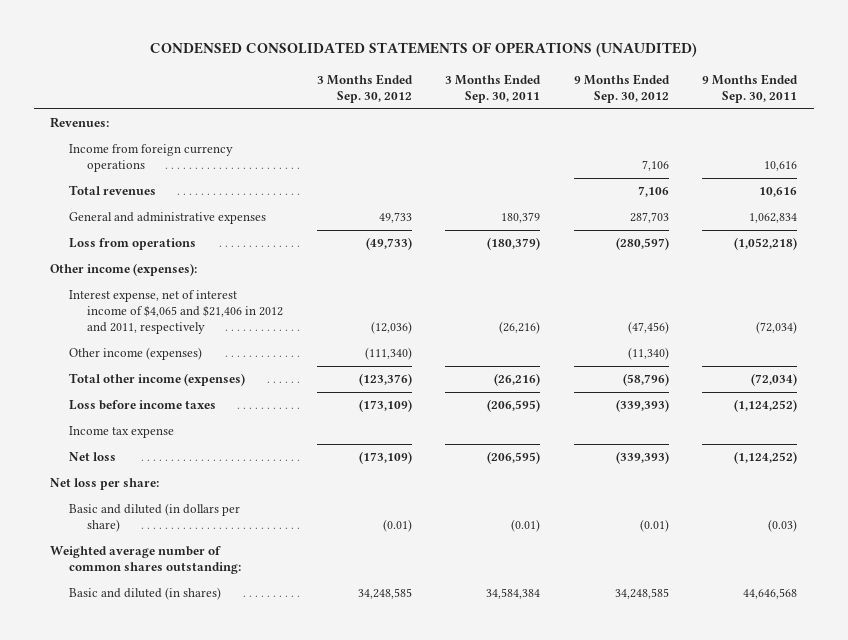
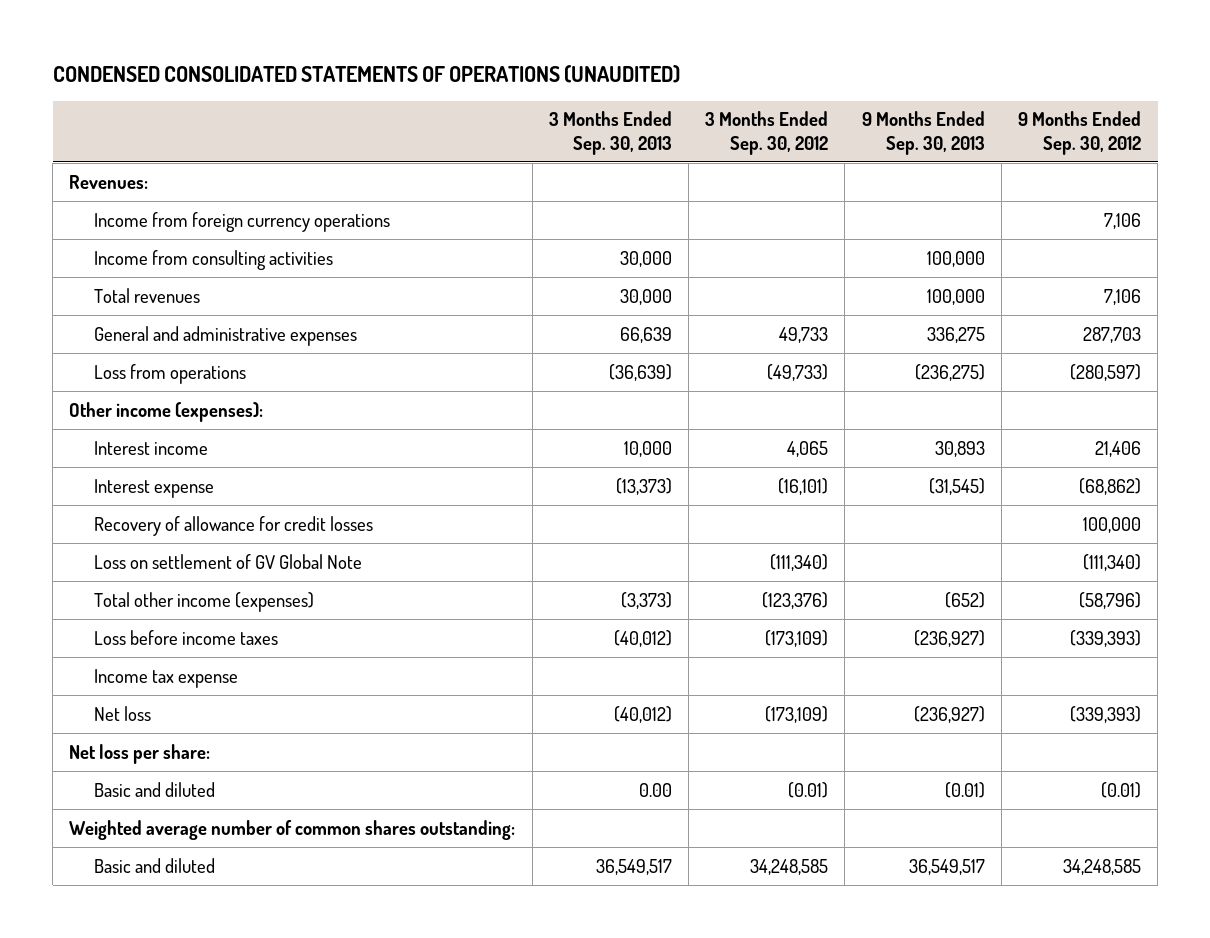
[445,73,542,103] 3 Months Ended Sep. 30, 2011 -> none
[702,73,799,103] 9 Months Ended Sep. 30, 2011 -> none
none -> [548,111,672,155] 3 Months Ended Sep. 30, 2013
none -> [861,111,985,155] 9 Months Ended Sep. 30, 2013
none -> [94,249,334,270] Income from consulting activities
[68,290,284,335] Interest expense, net of interest income of $4,065 and $21,406 in 2012 and 2011, respectively -> none
[68,347,202,361] Other income (expenses) -> none
none -> [94,440,209,455] Interest income
none -> [94,478,215,498] Interest expense
none -> [94,515,374,536] Recovery of allowance for credit losses
none -> [94,553,363,569] Loss on settlement of GV Global Note
[68,503,240,533] Basic and diluted (in dollars per share) -> [94,781,216,797] Basic and diluted
[68,587,221,601] Basic and diluted (in shares) -> [94,857,216,873] Basic and diluted

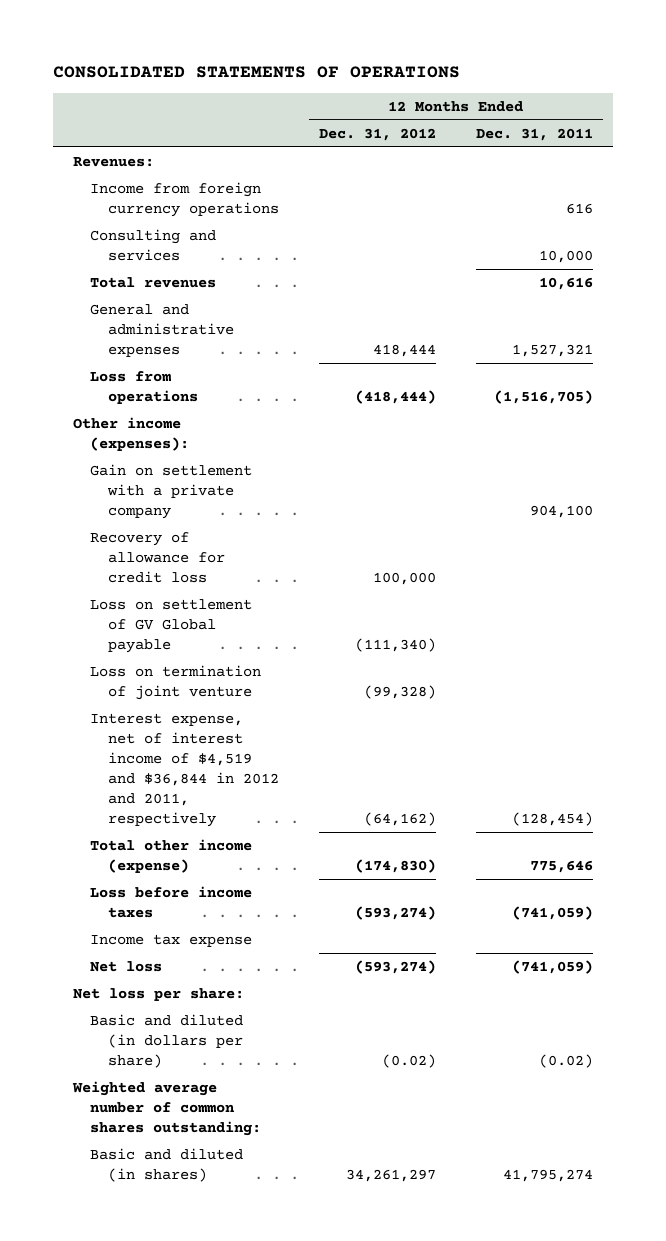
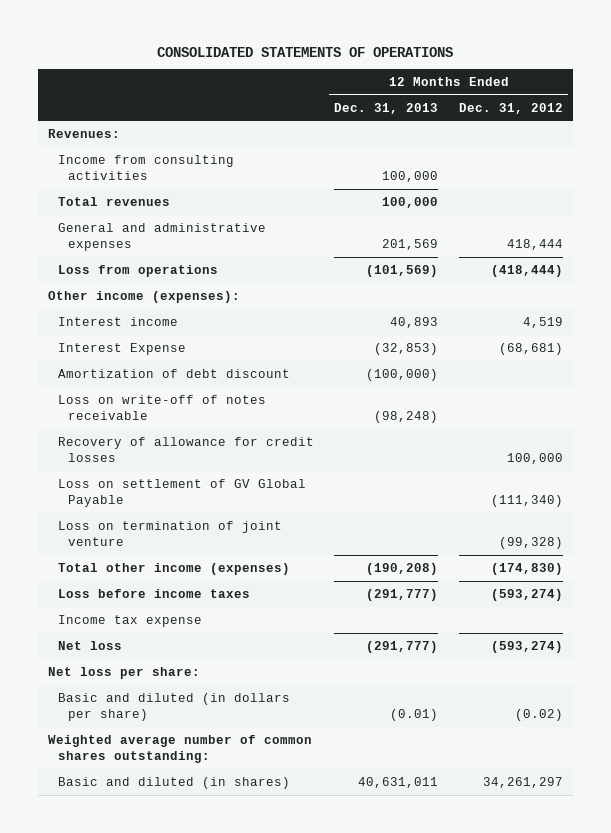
[475,127,593,141] Dec. 31, 2011 -> none
none -> [334,102,439,114] Dec. 31, 2013
[90,182,279,218] Income from foreign currency operations -> none
[90,229,217,262] Consulting and services -> none
none -> [57,154,234,180] Income from consulting activities
[90,464,253,520] Gain on settlement with a private company -> none
none -> [57,316,178,326] Interest income
none -> [57,342,186,355] Interest Expense
none -> [57,368,290,378] Amortization of debt discount
none -> [57,394,266,420] Loss on write-off of notes receivable
[90,532,225,584] Recovery of allowance for credit loss -> [57,436,314,462] Recovery of allowance for credit losses
[90,599,253,654] Loss on settlement of GV Global payable -> [57,478,306,507] Loss on settlement of GV Global Payable
[90,713,279,828] Interest expense, net of interest income of $4,519 and $36,844 in 2012 and 2011, respectively -> none
[90,839,253,874] Total other income (expense) -> [57,562,290,575] Total other income (expenses)

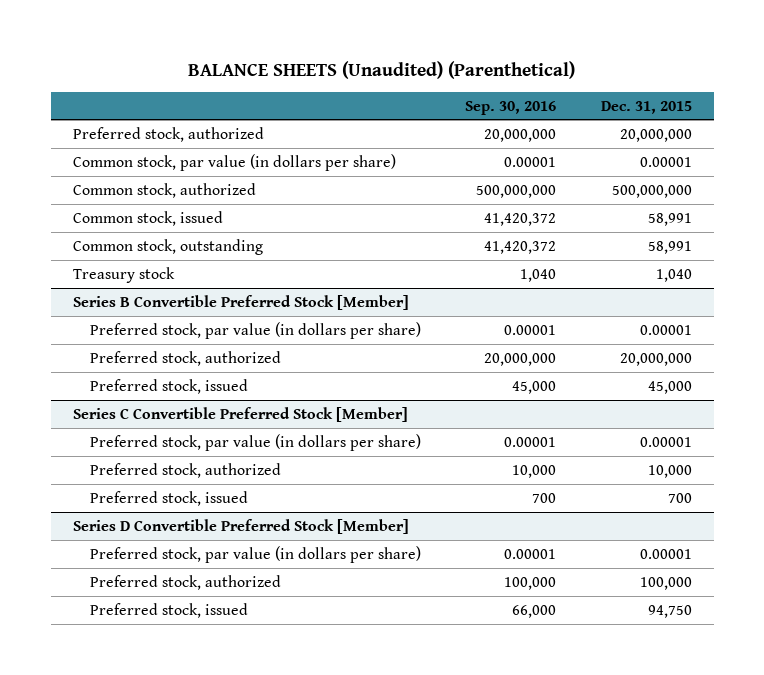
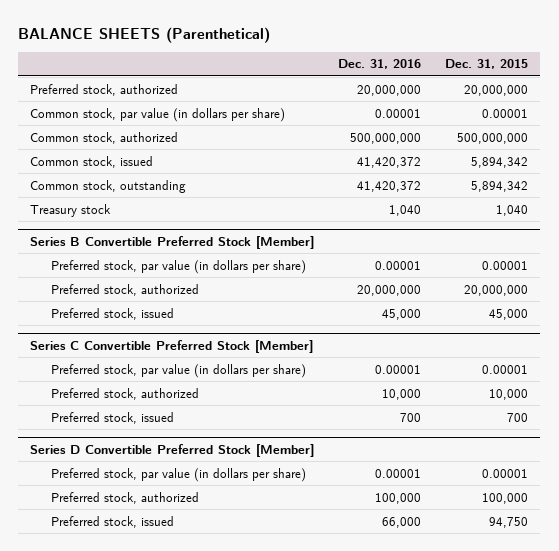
[188,60,576,79] BALANCE SHEETS (Unaudited) (Parenthetical) -> [18,26,271,43] BALANCE SHEETS (Parenthetical)
[465,100,557,115] Sep. 30, 2016 -> none
none -> [338,59,422,70] Dec. 31, 2016
[647,212,692,226] 58,991 -> [471,156,529,168] 5,894,342
[647,240,692,254] 58,991 -> [471,180,529,192] 5,894,342

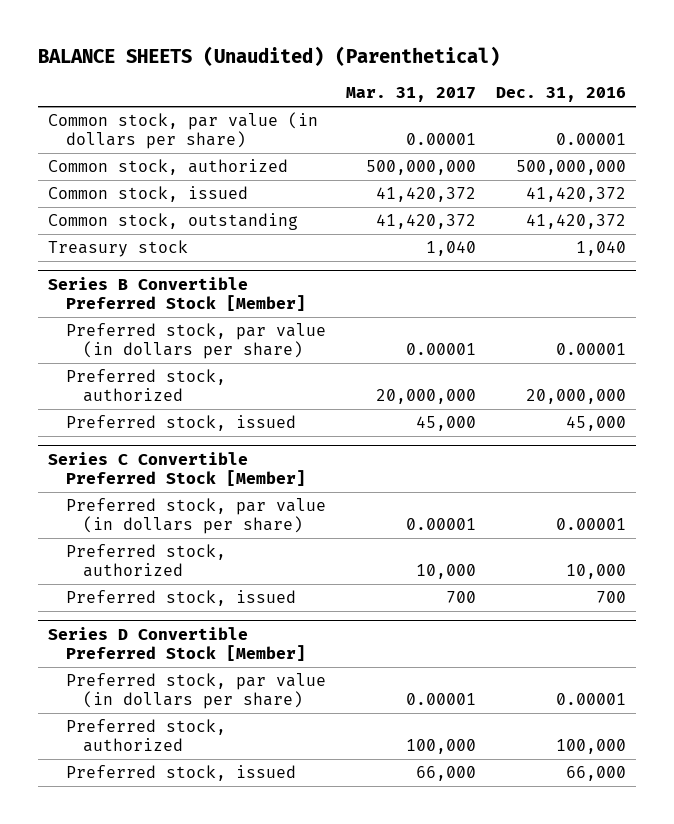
[18,26,271,43] BALANCE SHEETS (Parenthetical) -> [38,46,501,67] BALANCE SHEETS (Unaudited) (Parenthetical)
[445,59,529,70] Dec. 31, 2015 -> none
none -> [345,87,476,103] Mar. 31, 2017
[30,83,179,96] Preferred stock, authorized -> none

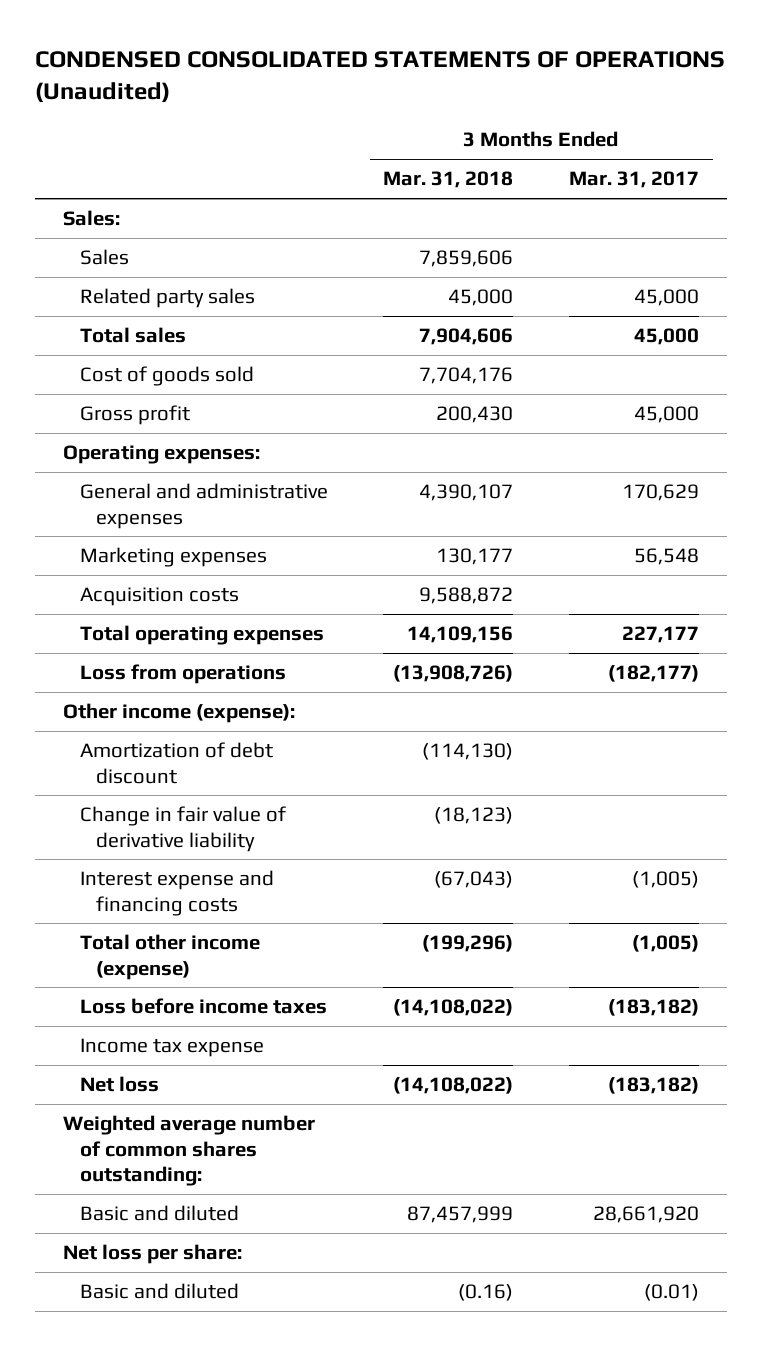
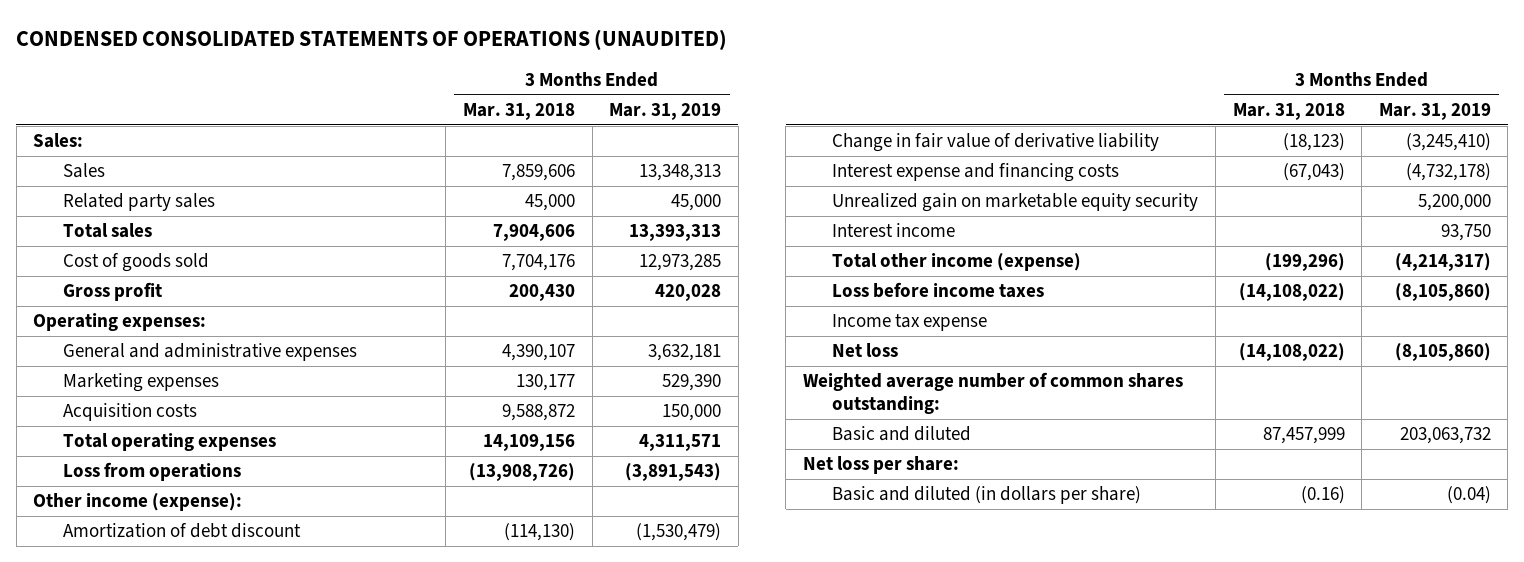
[34,51,725,104] CONDENSED CONSOLIDATED STATEMENTS OF OPERATIONS (Unaudited) -> [16,28,728,50] CONDENSED CONSOLIDATED STATEMENTS OF OPERATIONS (UNAUDITED)
[569,171,700,189] Mar. 31, 2017 -> none
none -> [609,103,722,121] Mar. 31, 2019
none -> [832,193,1199,213] Unrealized gain on marketable equity security
none -> [832,223,956,238] Interest income
[79,1283,239,1300] Basic and diluted -> [832,486,1142,505] Basic and diluted (in dollars per share)

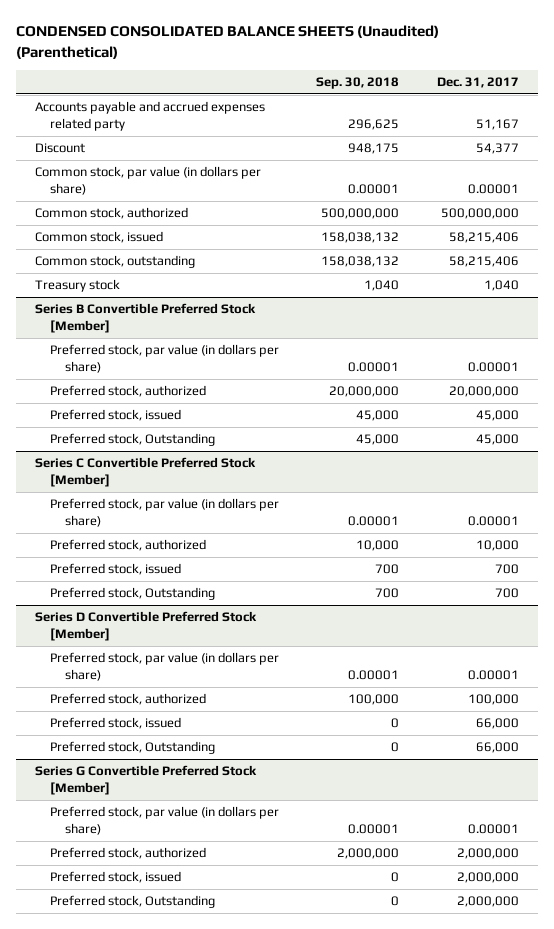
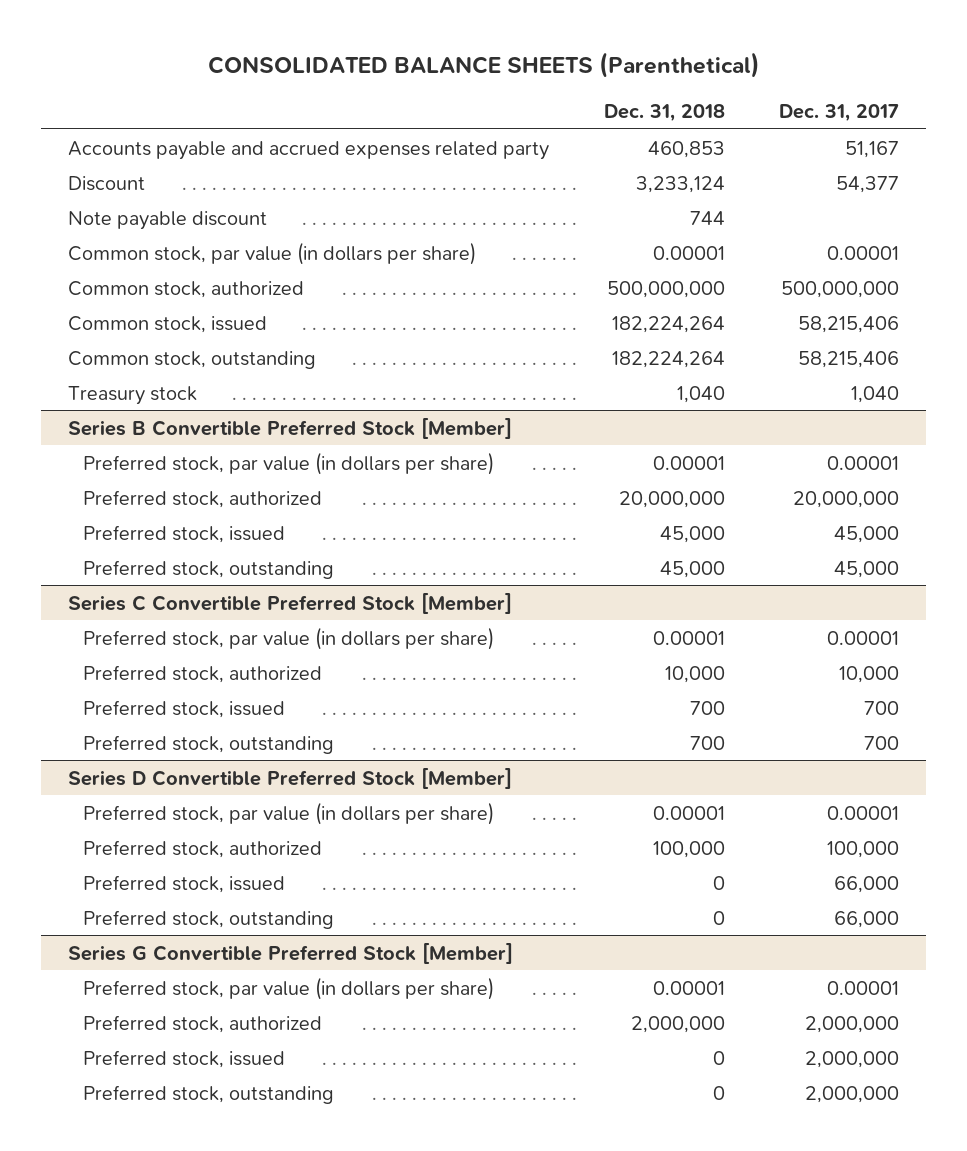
[15,25,439,59] CONDENSED CONSOLIDATED BALANCE SHEETS (Unaudited) (Parenthetical) -> [207,51,760,78] CONSOLIDATED BALANCE SHEETS (Parenthetical)
[316,77,400,90] Sep. 30, 2018 -> none
none -> [603,103,725,122] Dec. 31, 2018
none -> [68,210,268,230] Note payable discount
[49,433,215,447] Preferred stock, Outstanding -> [83,559,335,579] Preferred stock, outstanding
[49,587,215,601] Preferred stock, Outstanding -> [83,734,335,754] Preferred stock, outstanding
[49,741,215,755] Preferred stock, Outstanding -> [83,909,335,929] Preferred stock, outstanding
[49,895,215,909] Preferred stock, Outstanding -> [83,1084,335,1104] Preferred stock, outstanding

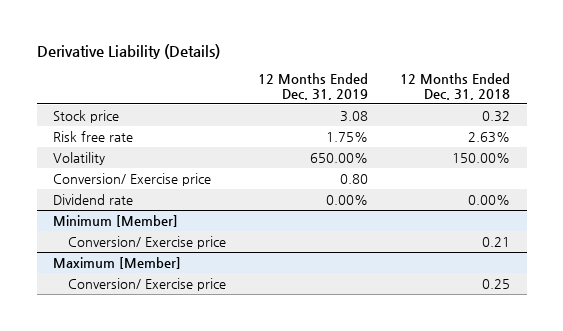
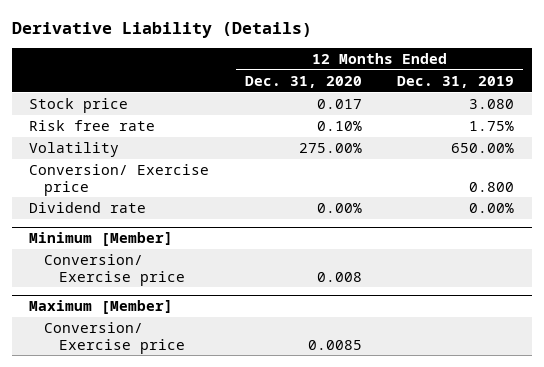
[400,72,511,100] 12 Months Ended Dec. 31, 2018 -> none
none -> [244,75,362,88] Dec. 31, 2020
[340,110,369,122] 3.08 -> [469,98,515,109] 3.080
[340,173,369,184] 0.80 -> [469,181,515,192] 0.800

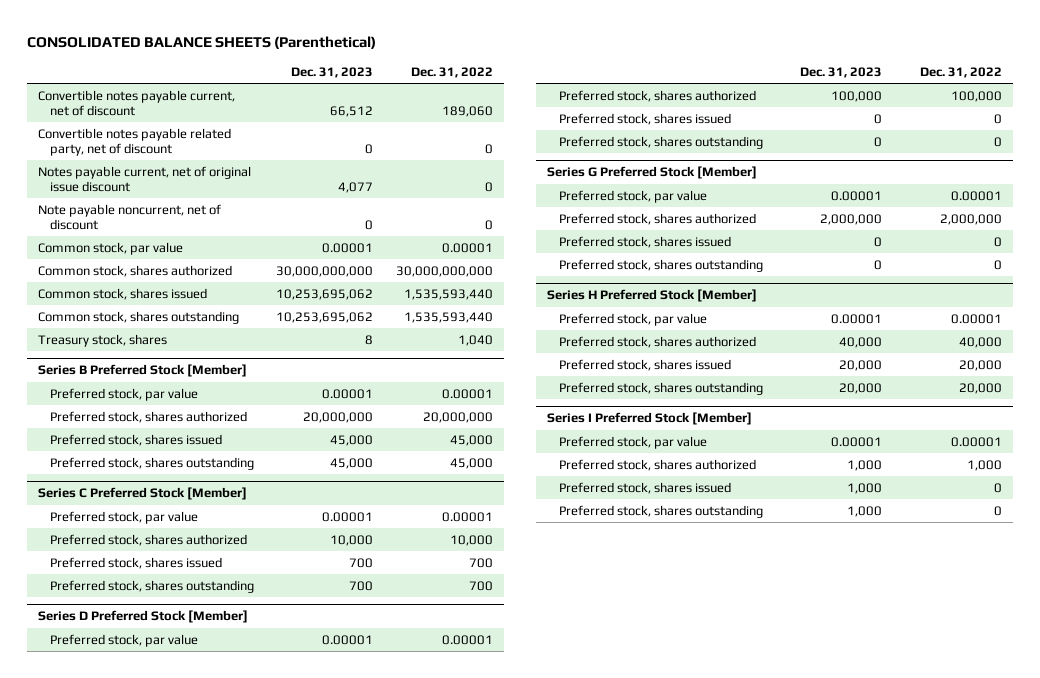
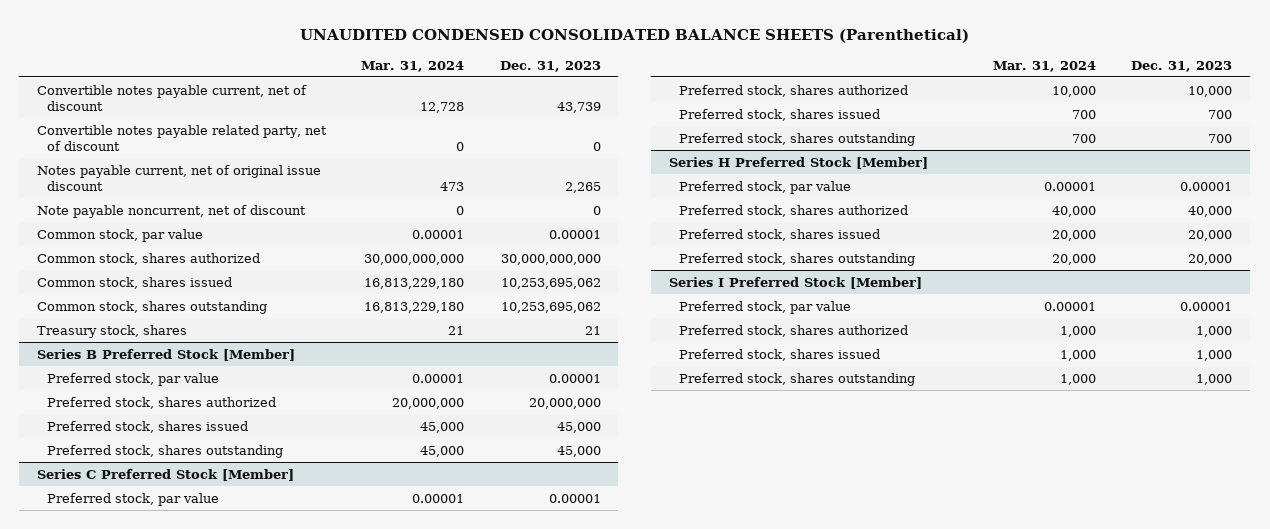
[27,36,377,50] CONSOLIDATED BALANCE SHEETS (Parenthetical) -> [299,28,969,43] UNAUDITED CONDENSED CONSOLIDATED BALANCE SHEETS (Parenthetical)
[410,66,493,78] Dec. 31, 2022 -> none
none -> [361,60,465,72] Mar. 31, 2024
[330,105,374,117] 66,512 -> [556,101,601,113] 43,739
[338,181,374,193] 4,077 -> [564,181,601,193] 2,265
[365,334,374,345] 8 -> [584,325,601,335] 21
[38,610,249,624] Series D Preferred Stock [Member] -> none
[49,633,198,647] Preferred stock, par value -> none
[558,89,756,102] Preferred stock, shares authorized -> none
[558,112,731,125] Preferred stock, shares issued -> none
[558,135,763,149] Preferred stock, shares outstanding -> none
[547,166,758,180] Series G Preferred Stock [Member] -> none
[558,189,707,203] Preferred stock, par value -> none
[558,212,756,225] Preferred stock, shares authorized -> none
[558,235,731,248] Preferred stock, shares issued -> none
[558,258,763,272] Preferred stock, shares outstanding -> none

